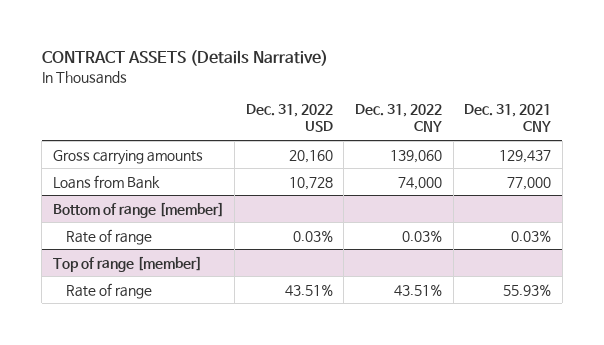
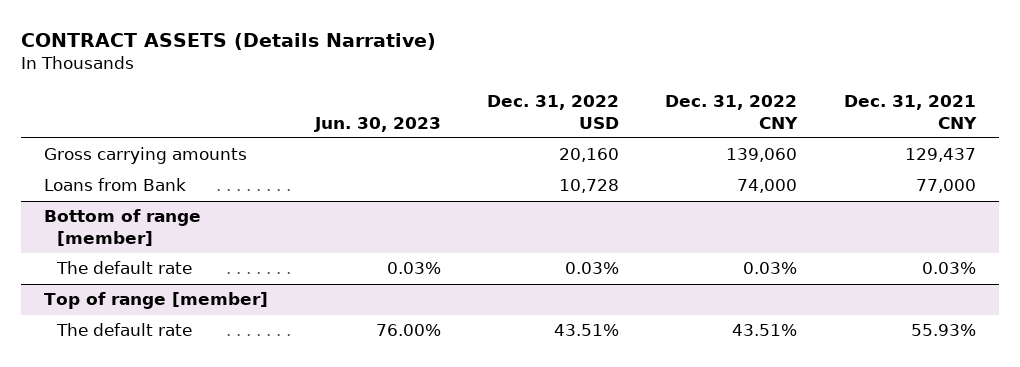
none -> [313,116,441,132] Jun. 30, 2023
[65,228,152,245] Rate of range -> [56,261,193,275] The default rate
[65,282,152,299] Rate of range -> [56,323,193,337] The default rate

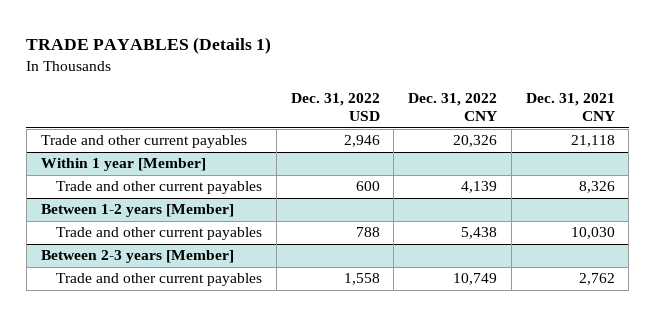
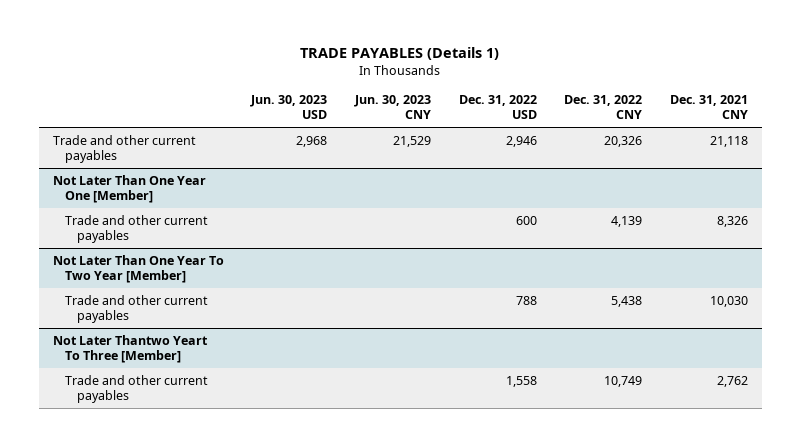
none -> [250,94,328,120] Jun. 30, 2023 USD
none -> [353,94,431,120] Jun. 30, 2023 CNY
[40,158,206,172] Within 1 year [Member] -> [52,174,206,204] Not Later Than One Year One [Member]
[40,204,234,218] Between 1-2 years [Member] -> none
none -> [52,254,224,284] Not Later Than One Year To Two Year [Member]
[40,250,234,264] Between 2-3 years [Member] -> [52,334,208,364] Not Later Thantwo Yeart To Three [Member]

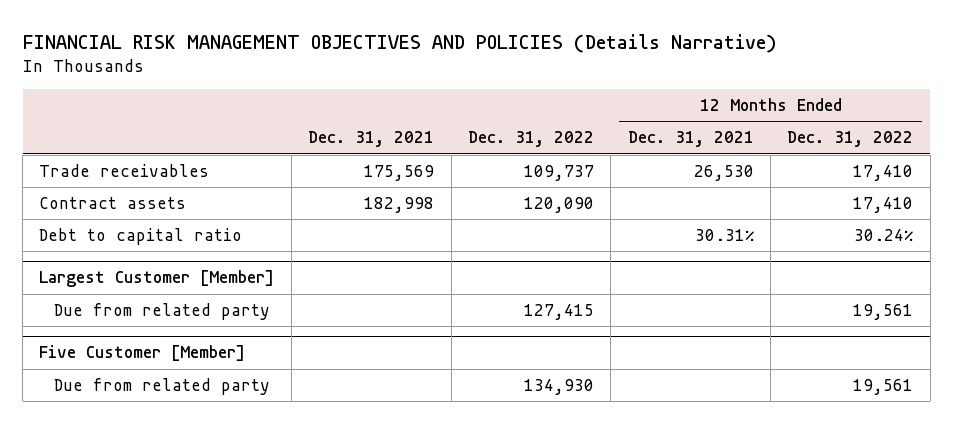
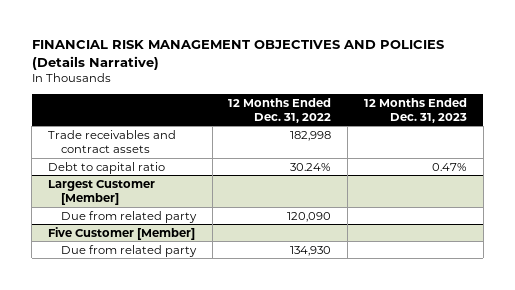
[308,131,435,148] Dec. 31, 2021 -> none
[467,131,594,148] Dec. 31, 2022 -> none
[627,131,754,148] Dec. 31, 2021 -> none
none -> [364,97,468,123] 12 Months Ended Dec. 31, 2023
[39,164,210,178] Trade receivables -> none
[39,197,187,210] Contract assets -> none
none -> [47,129,176,153] Trade receivables and contract assets
[853,304,914,321] 19,561 -> [287,211,332,222] 120,090
[853,379,914,396] 19,561 -> [290,245,332,256] 134,930

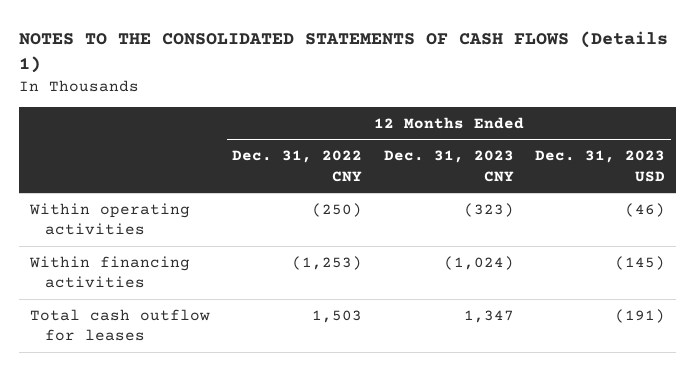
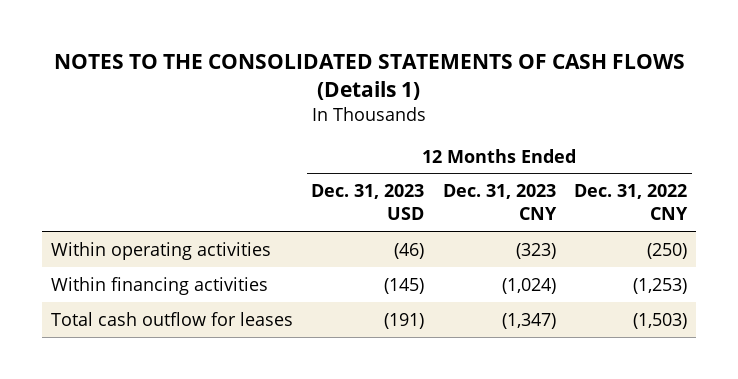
[312,309,363,323] 1,503 -> [633,312,688,329] (1,503)
[463,309,514,323] 1,347 -> [501,312,556,329] (1,347)

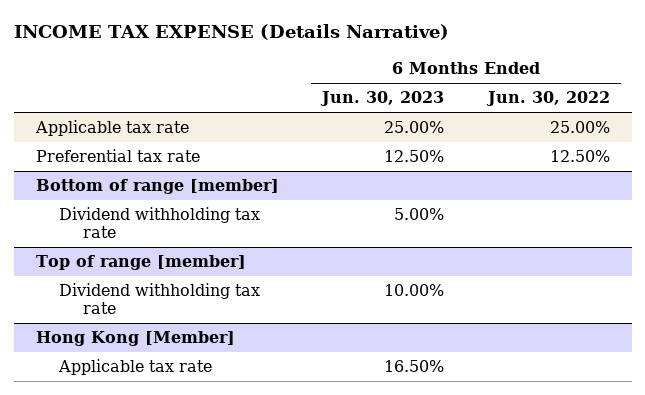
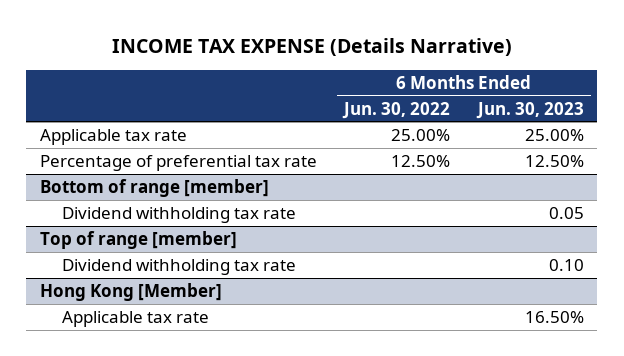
[35,149,200,163] Preferential tax rate -> [39,155,317,172] Percentage of preferential tax rate
[394,208,445,221] 5.00% -> [548,207,584,220] 0.05
[384,284,445,297] 10.00% -> [548,259,584,272] 0.10

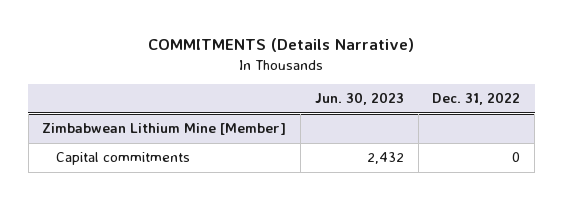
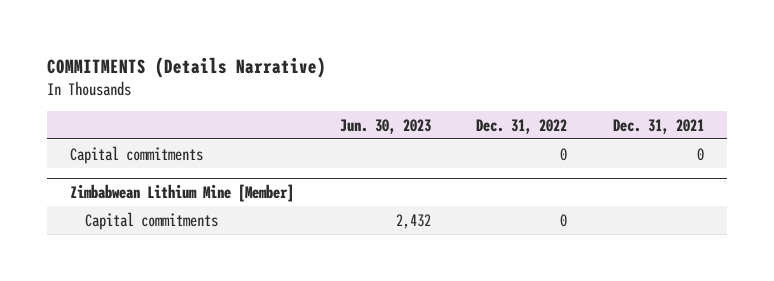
none -> [613,118,705,134] Dec. 31, 2021
none -> [70,145,204,164] Capital commitments

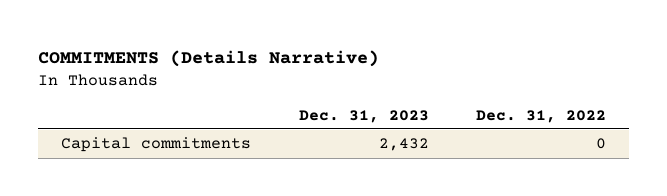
[339,118,431,134] Jun. 30, 2023 -> none
[613,118,705,134] Dec. 31, 2021 -> none
none -> [298,109,429,123] Dec. 31, 2023
[70,183,295,202] Zimbabwean Lithium Mine [Member] -> none
[84,211,218,230] Capital commitments -> none

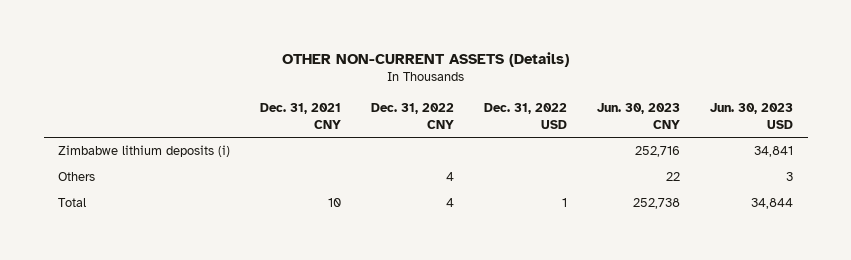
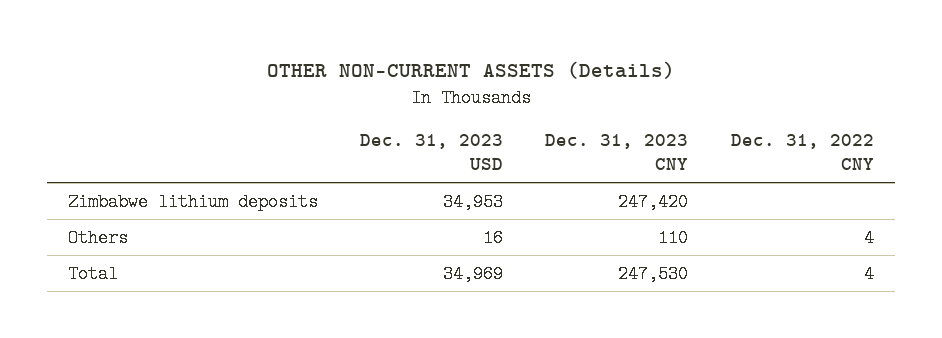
[260,102,342,129] Dec. 31, 2021 CNY -> none
[484,102,568,129] Dec. 31, 2022 USD -> none
[596,102,680,129] Jun. 30, 2023 CNY -> none
[709,102,793,129] Jun. 30, 2023 USD -> none
none -> [360,134,504,171] Dec. 31, 2023 USD
none -> [545,134,689,171] Dec. 31, 2023 CNY
[58,145,231,158] Zimbabwe lithium deposits (i) -> [68,192,319,211] Zimbabwe lithium deposits

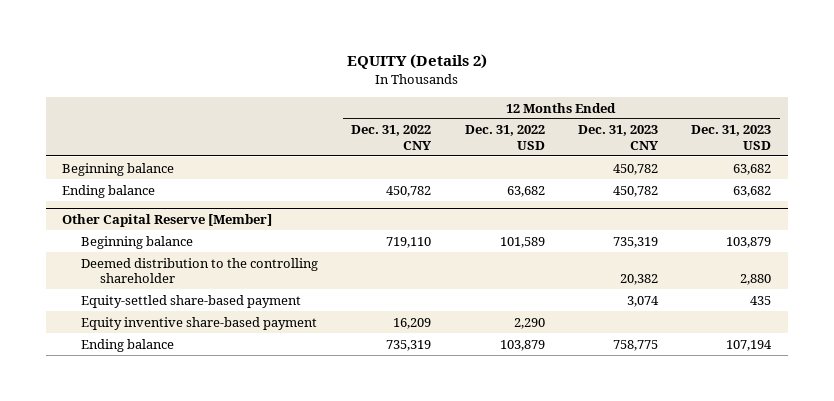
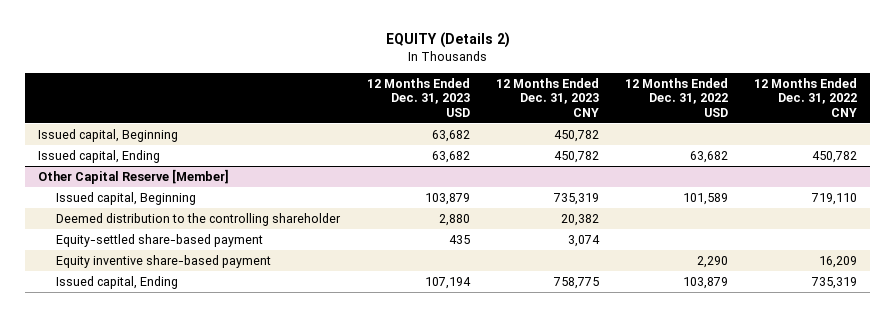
[62,162,175,176] Beginning balance -> [37,128,178,142] Issued capital, Beginning
[62,184,156,198] Ending balance -> [37,149,160,163] Issued capital, Ending
[81,235,194,249] Beginning balance -> [56,191,197,205] Issued capital, Beginning
[81,338,175,352] Ending balance -> [56,275,179,289] Issued capital, Ending

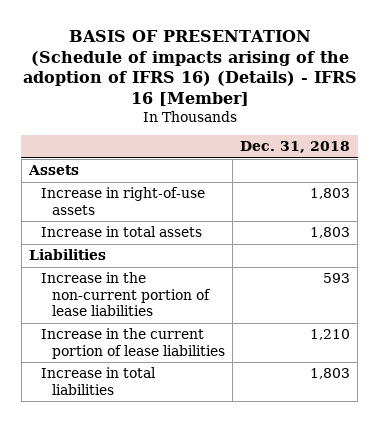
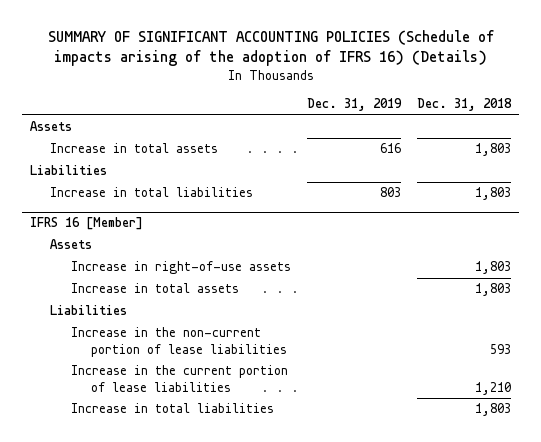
[22,30,357,106] BASIS OF PRESENTATION (Schedule of impacts arising of the adoption of IFRS 16) (Details) - IFRS 16 [Member] -> [47,29,494,67] SUMMARY OF SIGNIFICANT ACCOUNTING POLICIES (Schedule of impacts arising of the adoption of IFRS 16) (Details)
none -> [307,98,403,112] Dec. 31, 2019
none -> [50,143,219,154] Increase in total assets
none -> [29,165,107,176] Liabilities
none -> [50,187,254,198] Increase in total liabilities
none -> [29,217,143,231] IFRS 16 [Member]
none -> [50,239,93,250] Assets

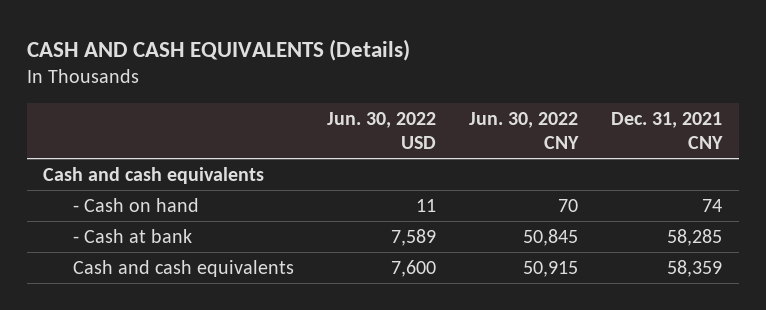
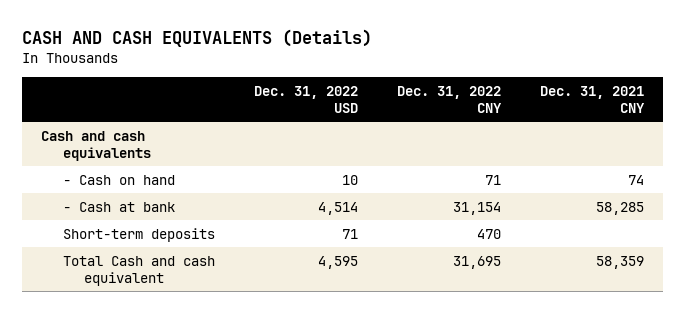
[327,111,437,149] Jun. 30, 2022 USD -> none
[469,111,580,149] Jun. 30, 2022 CNY -> none
none -> [253,85,358,113] Dec. 31, 2022 USD
none -> [396,85,502,113] Dec. 31, 2022 CNY
none -> [62,227,215,242] Short-term deposits
[72,259,294,277] Cash and cash equivalents -> [62,255,215,286] Total Cash and cash equivalent

